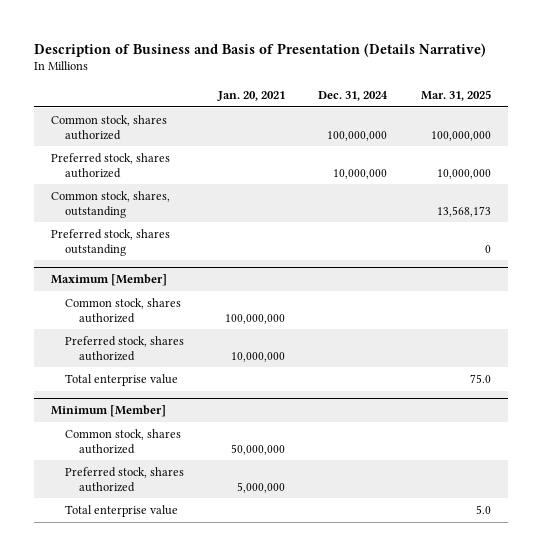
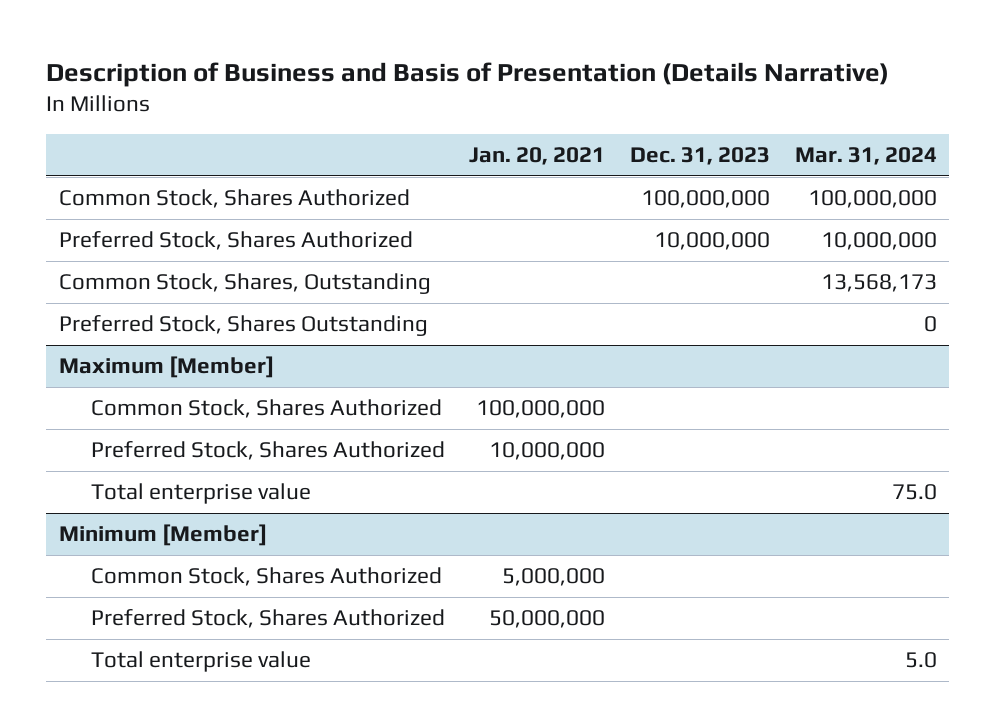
[318,90,389,101] Dec. 31, 2024 -> none
[421,89,492,101] Mar. 31, 2025 -> none
none -> [630,146,771,165] Dec. 31, 2023
none -> [794,146,937,165] Mar. 31, 2024
[50,115,167,140] Common stock, shares authorized -> [58,189,410,209] Common Stock, Shares Authorized
[50,153,170,178] Preferred stock, shares authorized -> [58,231,413,251] Preferred Stock, Shares Authorized
[50,191,170,218] Common stock, shares, outstanding -> [58,273,431,295] Common Stock, Shares, Outstanding
[50,229,170,256] Preferred stock, shares outstanding -> [58,315,428,337] Preferred Stock, Shares Outstanding
[65,298,182,323] Common stock, shares authorized -> [90,399,442,419] Common Stock, Shares Authorized
[65,336,185,361] Preferred stock, shares authorized -> [90,441,445,461] Preferred Stock, Shares Authorized
[65,429,182,454] Common stock, shares authorized -> [90,567,442,587] Common Stock, Shares Authorized
[230,443,285,455] 50,000,000 -> [502,568,606,587] 5,000,000
[65,467,185,492] Preferred stock, shares authorized -> [90,609,445,629] Preferred Stock, Shares Authorized
[236,481,285,493] 5,000,000 -> [489,610,606,629] 50,000,000

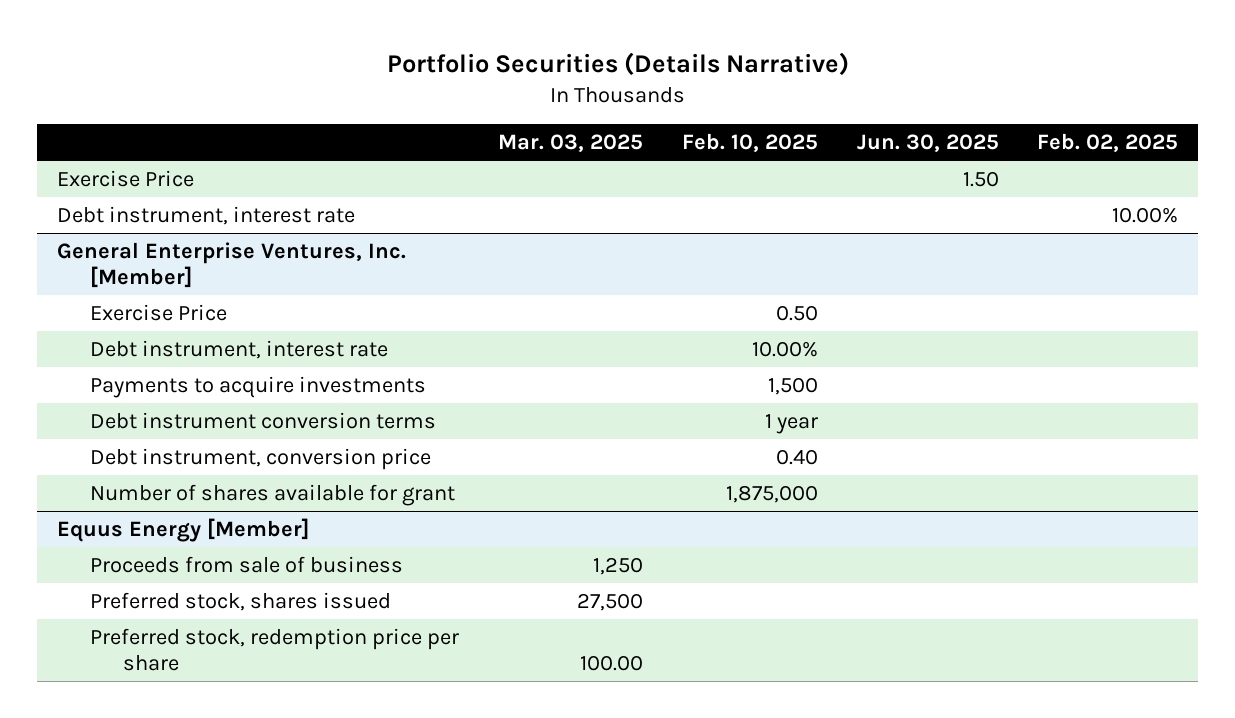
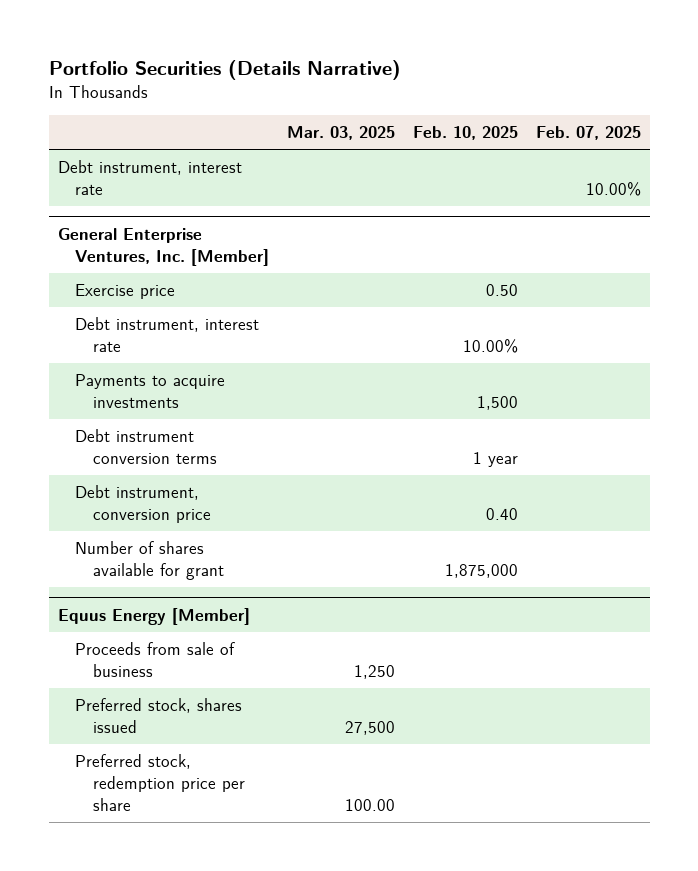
[856,134,999,153] Jun. 30, 2025 -> none
[1037,133,1179,153] Feb. 02, 2025 -> none
none -> [535,126,641,141] Feb. 07, 2025
[56,170,194,188] Exercise Price -> none
[90,304,228,322] Exercise Price -> [75,284,176,300] Exercise price

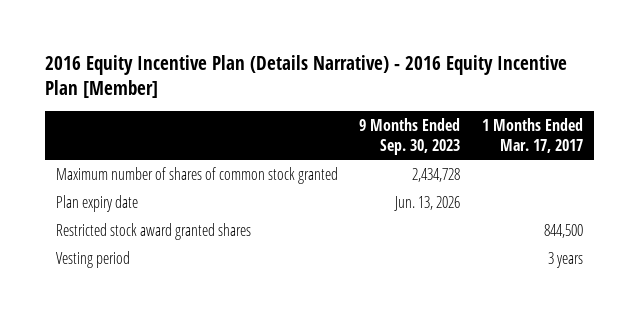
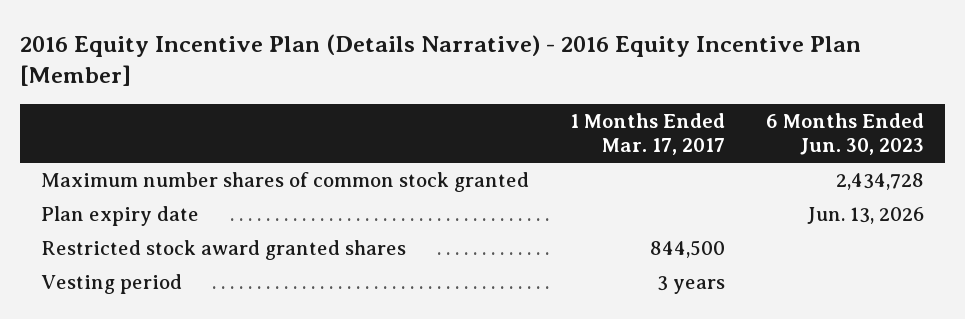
[359,117,461,156] 9 Months Ended Sep. 30, 2023 -> none
none -> [766,113,925,156] 6 Months Ended Jun. 30, 2023
[55,166,338,184] Maximum number of shares of common stock granted -> [40,172,529,193] Maximum number shares of common stock granted

